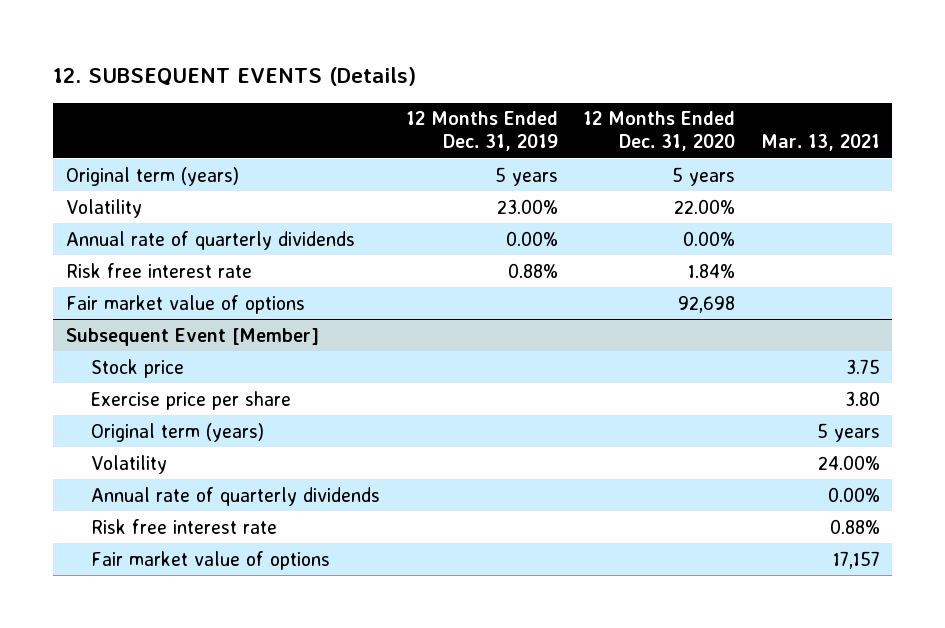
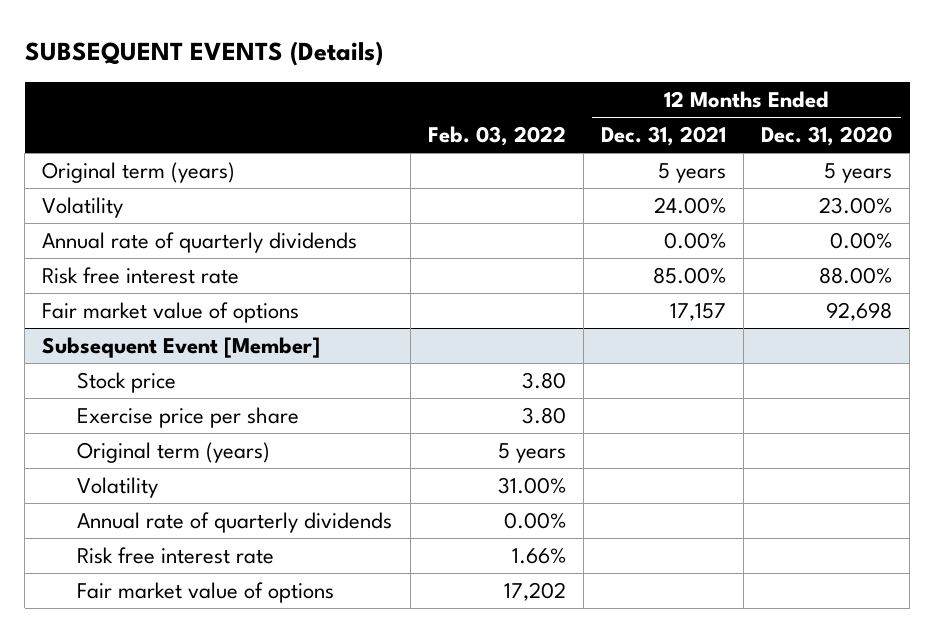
[52,67,416,87] 12. SUBSEQUENT EVENTS (Details) -> [24,40,383,66] SUBSEQUENT EVENTS (Details)
[405,111,558,152] 12 Months Ended Dec. 31, 2019 -> none
[760,134,880,152] Mar. 13, 2021 -> none
none -> [427,126,566,147] Feb. 03, 2022
none -> [600,126,726,147] Dec. 31, 2021
[674,198,736,214] 22.00% -> [819,196,893,214] 23.00%
[688,263,736,278] 1.84% -> [819,266,893,284] 88.00%

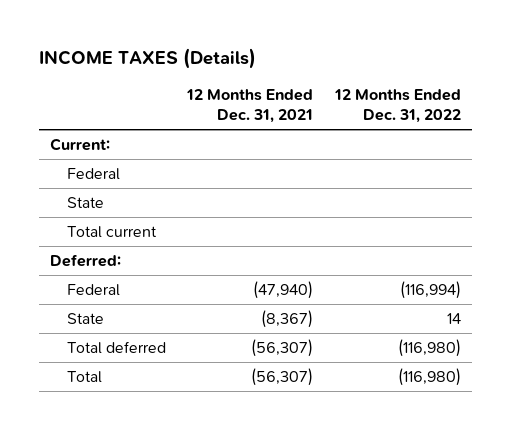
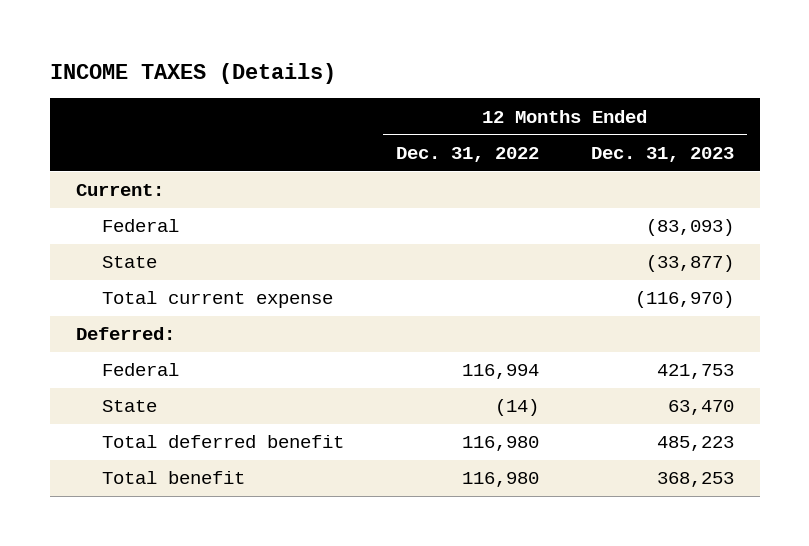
[186,89,314,124] 12 Months Ended Dec. 31, 2021 -> none
none -> [590,146,734,162] Dec. 31, 2023
[66,226,157,239] Total current -> [101,291,333,309] Total current expense
[399,281,461,300] (116,994) -> [461,364,539,380] 116,994
[446,313,461,325] 14 -> [494,399,539,417] (14)
[66,341,166,355] Total deferred -> [101,435,344,449] Total deferred benefit
[397,339,461,358] (116,980) -> [461,436,539,452] 116,980
[66,371,102,384] Total -> [101,471,245,485] Total benefit
[397,368,461,387] (116,980) -> [461,472,539,488] 116,980

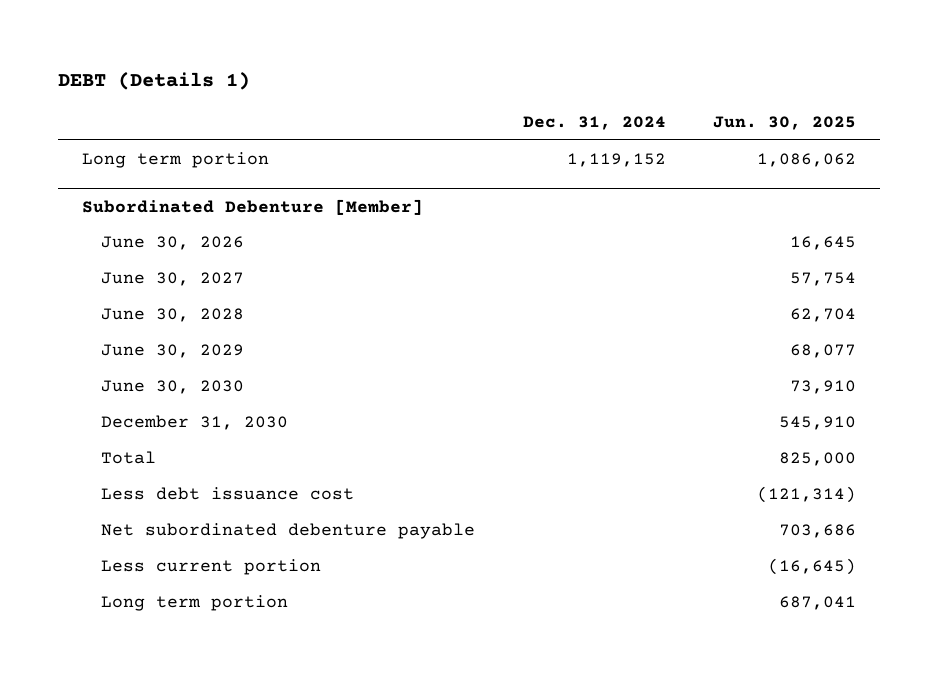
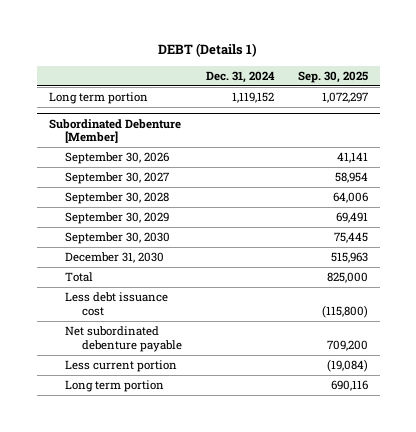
[713,115,857,130] Jun. 30, 2025 -> none
none -> [297,70,368,83] Sep. 30, 2025
[101,236,245,251] June 30, 2026 -> [65,152,170,165] September 30, 2026
[101,272,245,287] June 30, 2027 -> [65,172,170,185] September 30, 2027
[101,308,245,323] June 30, 2028 -> [65,192,170,205] September 30, 2028
[101,344,245,359] June 30, 2029 -> [65,212,170,225] September 30, 2029
[101,380,245,395] June 30, 2030 -> [65,232,171,245] September 30, 2030

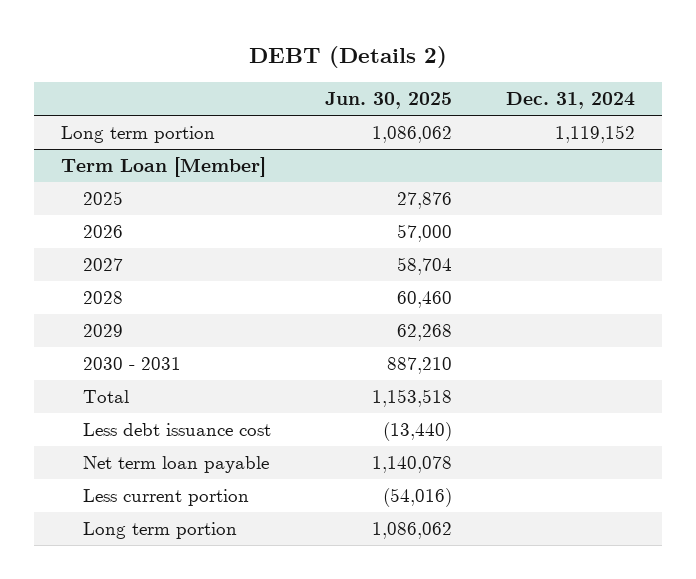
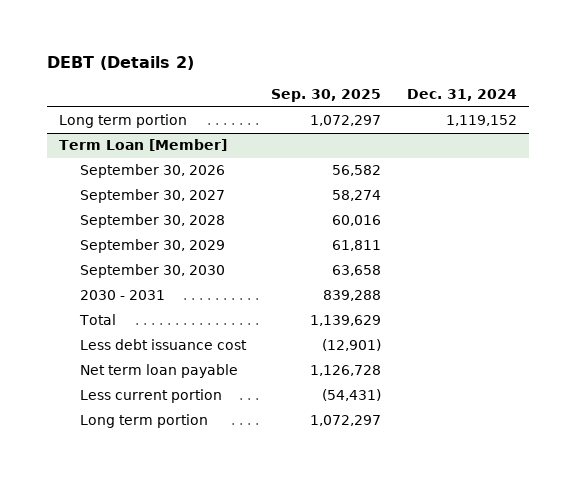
[325,92,453,110] Jun. 30, 2025 -> none
none -> [271,89,382,103] Sep. 30, 2025
[82,191,123,206] 2025 -> [80,164,226,179] September 30, 2026
[82,225,123,239] 2026 -> [80,189,226,204] September 30, 2027
[82,258,123,272] 2027 -> [80,214,226,229] September 30, 2028
[82,291,123,305] 2028 -> [80,239,226,254] September 30, 2029
[82,324,123,338] 2029 -> [80,264,226,279] September 30, 2030

